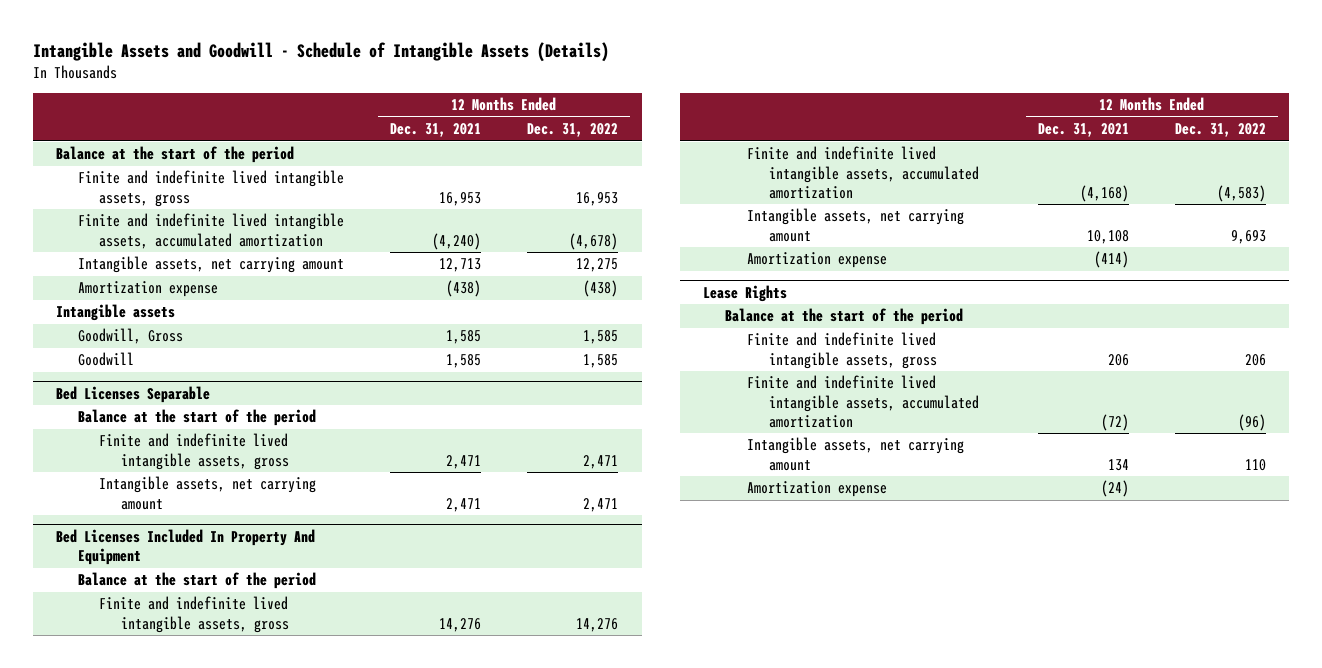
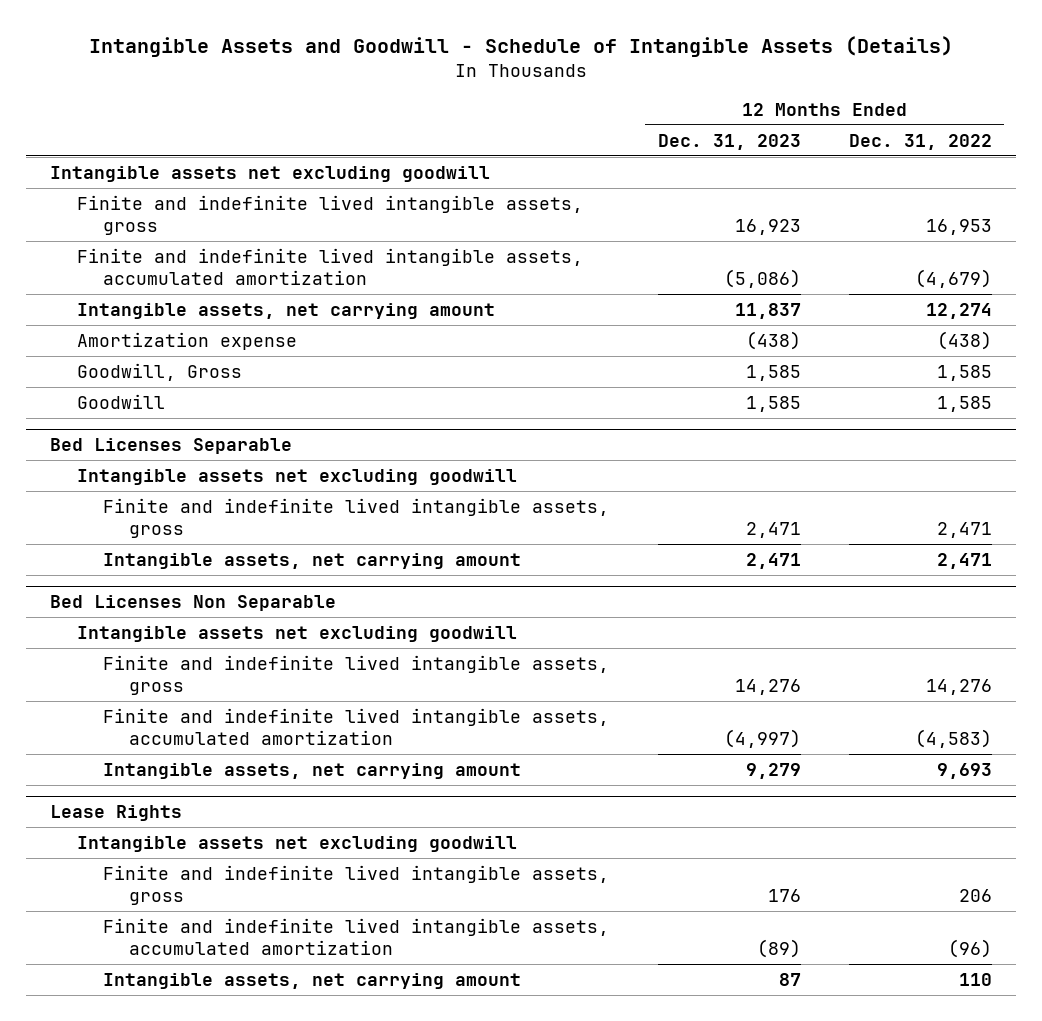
[389,123,481,138] Dec. 31, 2021 -> none
none -> [657,133,801,150] Dec. 31, 2023
[55,146,294,164] Balance at the start of the period -> [50,165,491,182] Intangible assets net excluding goodwill
[569,232,619,250] (4,678) -> [915,268,993,288] (4,679)
[576,258,619,273] 12,275 -> [926,302,993,319] 12,274
[55,304,175,322] Intangible assets -> none
[77,409,316,427] Balance at the start of the period -> [76,468,517,485] Intangible assets net excluding goodwill
[55,528,315,566] Bed Licenses Included In Property And Equipment -> none
none -> [50,594,337,611] Bed Licenses Non Separable
[77,572,316,590] Balance at the start of the period -> [76,625,517,642] Intangible assets net excluding goodwill
[746,252,887,269] Amortization expense -> none
[725,308,964,326] Balance at the start of the period -> [76,835,517,852] Intangible assets net excluding goodwill
[746,481,887,498] Amortization expense -> none

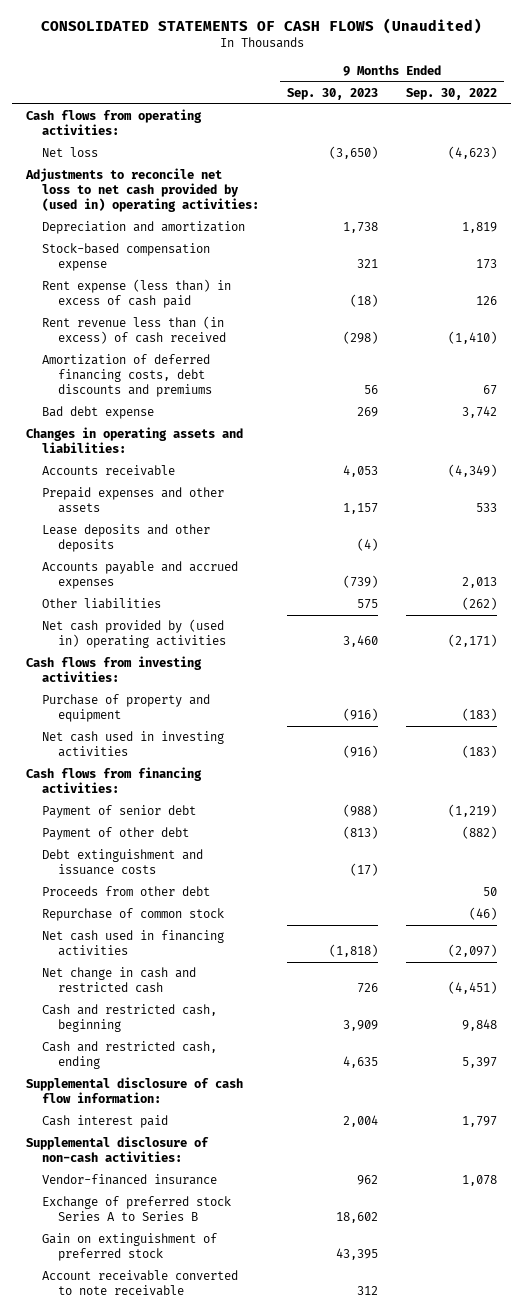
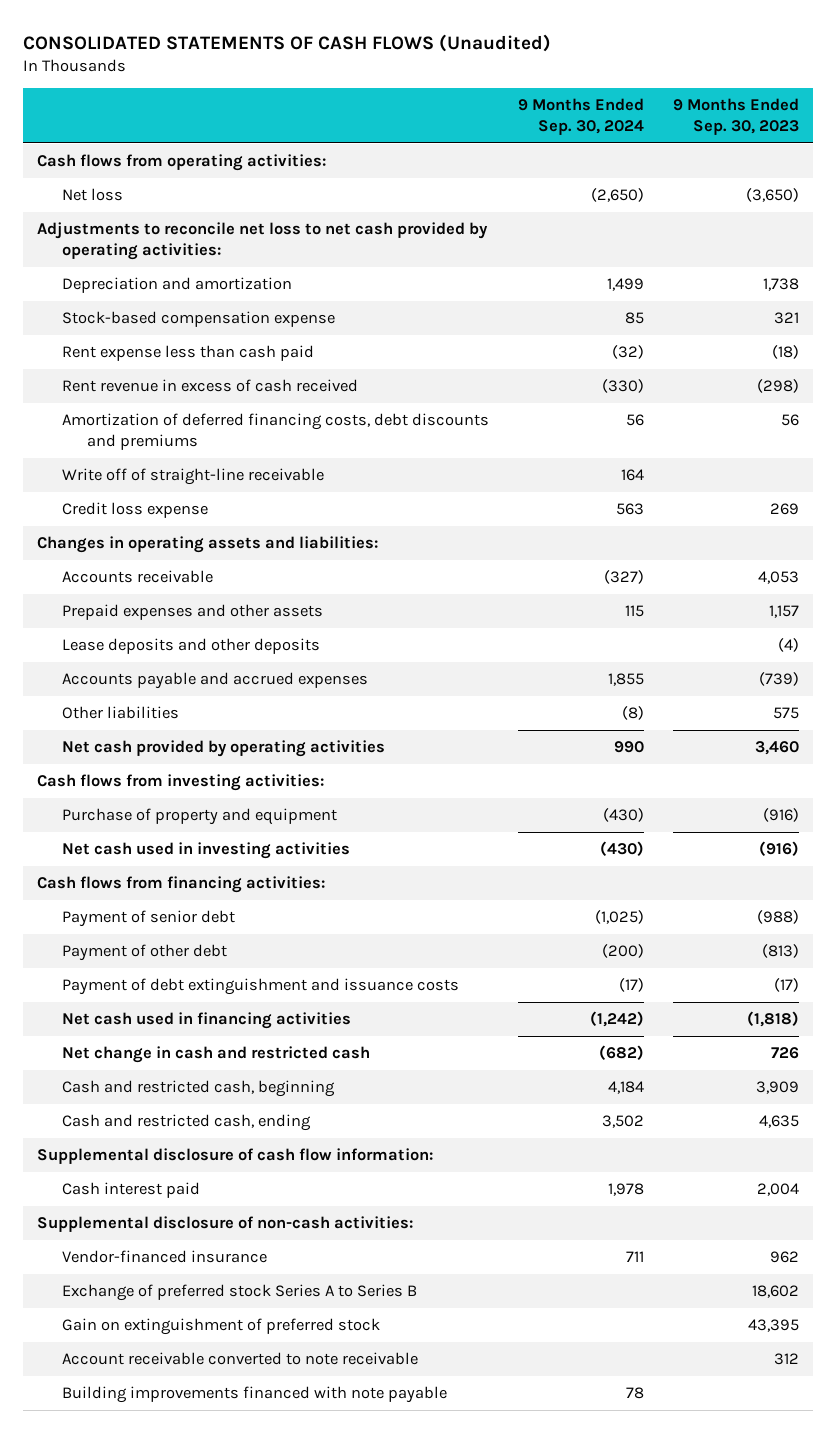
[405,87,497,100] Sep. 30, 2022 -> none
none -> [517,97,644,135] 9 Months Ended Sep. 30, 2024
[25,168,260,212] Adjustments to reconcile net loss to net cash provided by (used in) operating activities: -> [37,222,489,261] Adjustments to reconcile net loss to net cash provided by operating activities:
[42,279,232,309] Rent expense (less than) in excess of cash paid -> [62,345,315,362] Rent expense less than cash paid
[42,316,226,345] Rent revenue less than (in excess) of cash received -> [62,379,359,393] Rent revenue in excess of cash received
none -> [62,468,325,486] Write off of straight-line receivable
[42,406,155,420] Bad debt expense -> [62,502,209,519] Credit loss expense
[42,619,226,649] Net cash provided by (used in) operating activities -> [62,740,386,758] Net cash provided by operating activities
[42,886,211,897] Proceeds from other debt -> none
[42,908,225,922] Repurchase of common stock -> none
[42,849,204,876] Debt extinguishment and issuance costs -> [62,978,460,996] Payment of debt extinguishment and issuance costs
none -> [62,1386,448,1404] Building improvements financed with note payable

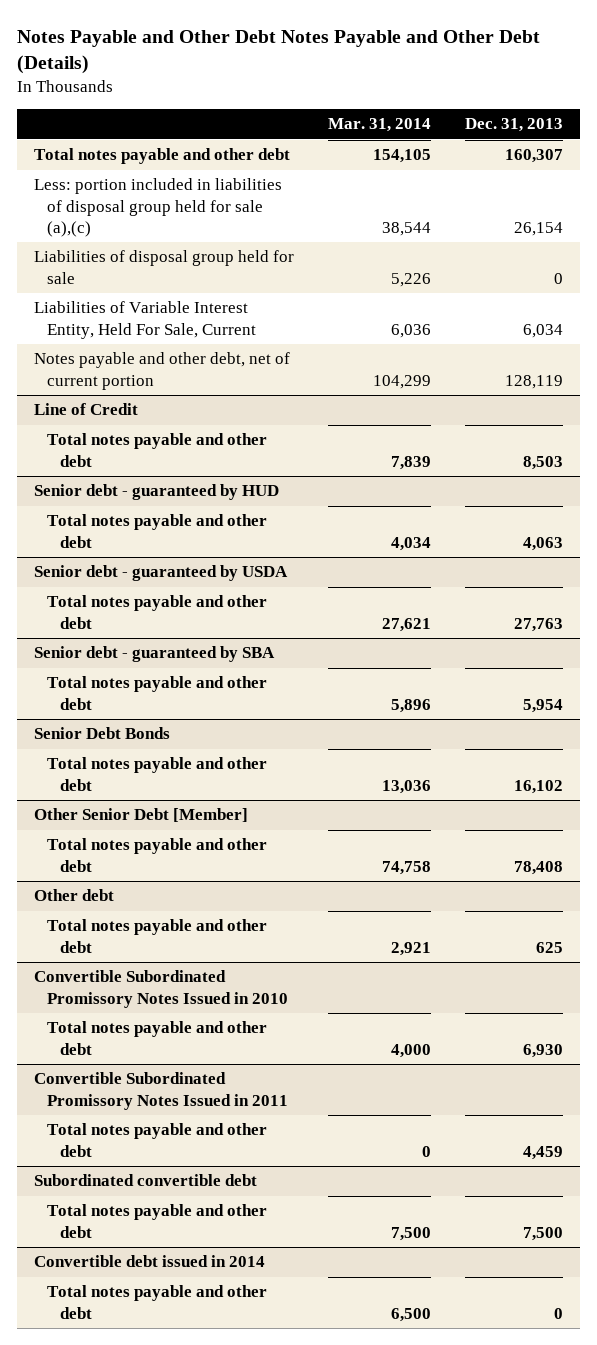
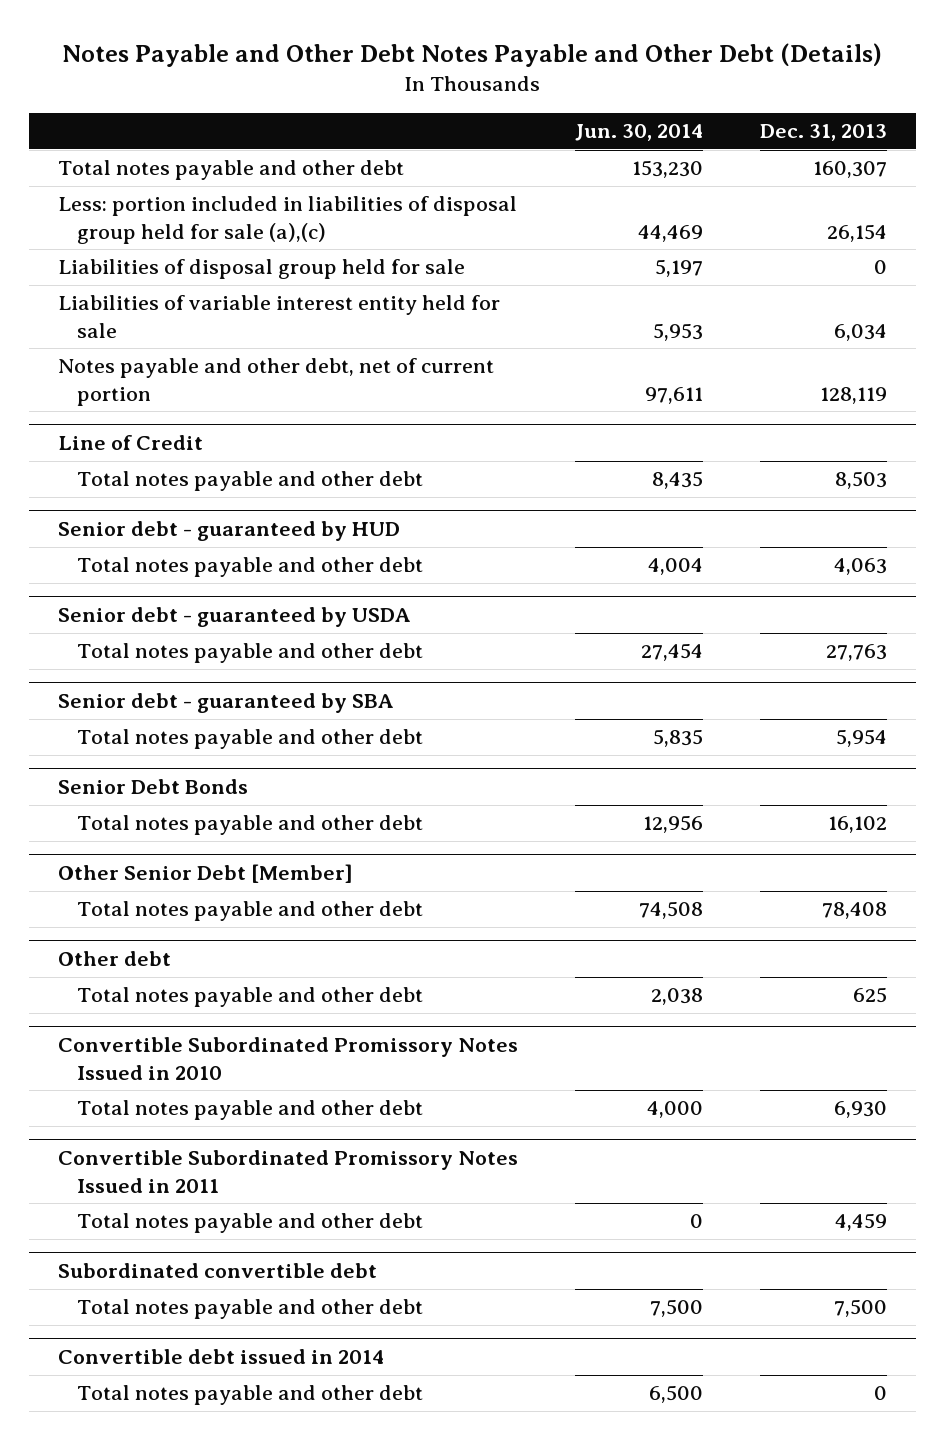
[327,118,431,133] Mar. 31, 2014 -> none
none -> [574,124,703,142] Jun. 30, 2014
[33,301,257,339] Liabilities of Variable Interest Entity, Held For Sale, Current -> [57,295,500,339] Liabilities of variable interest entity held for sale

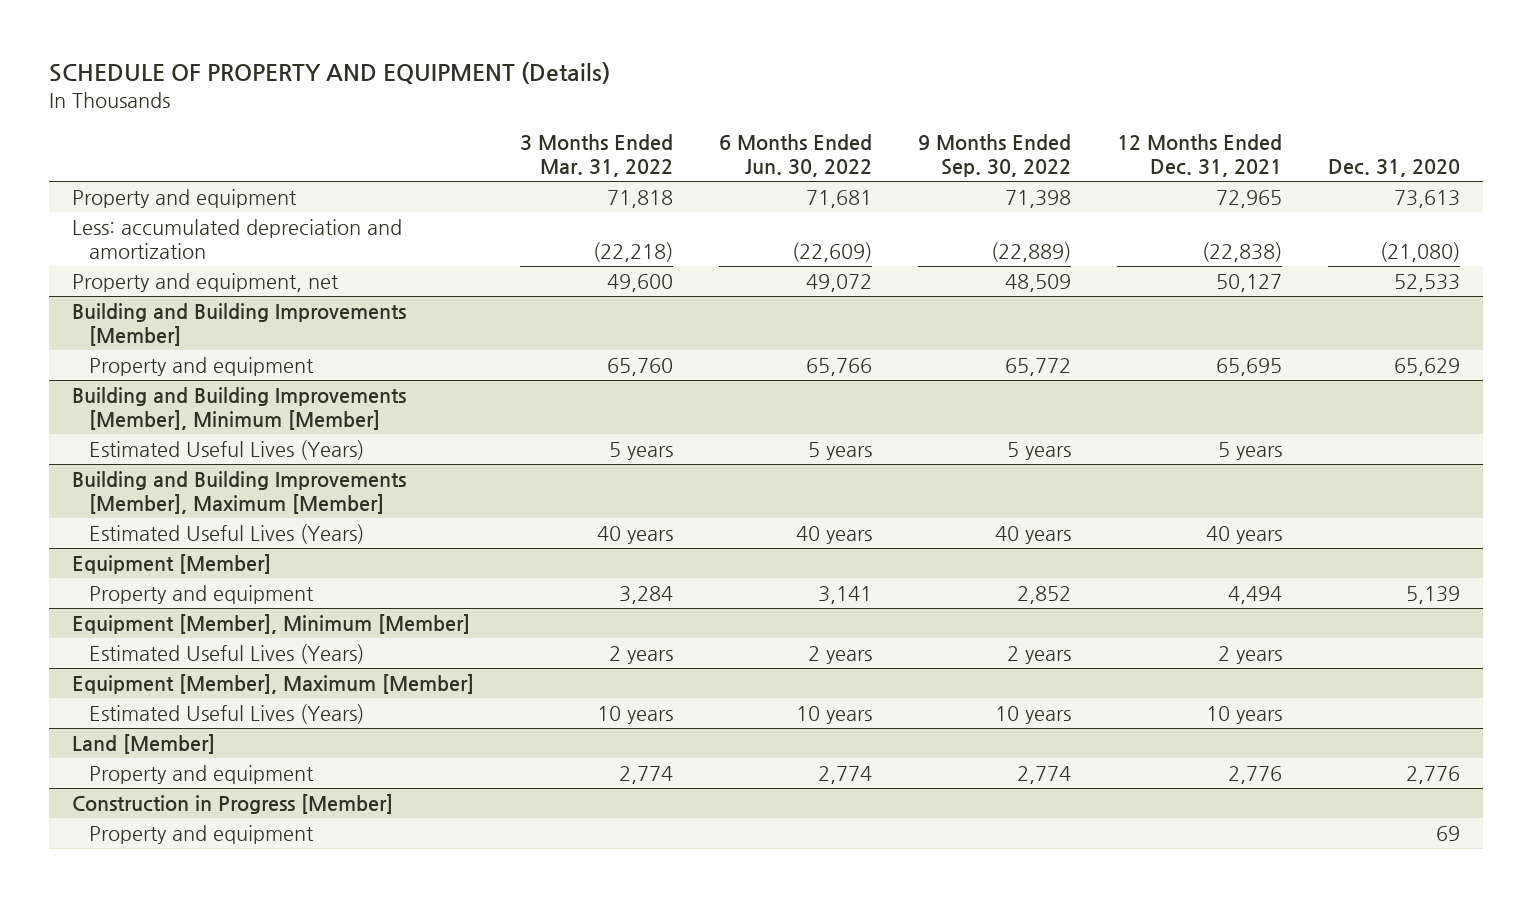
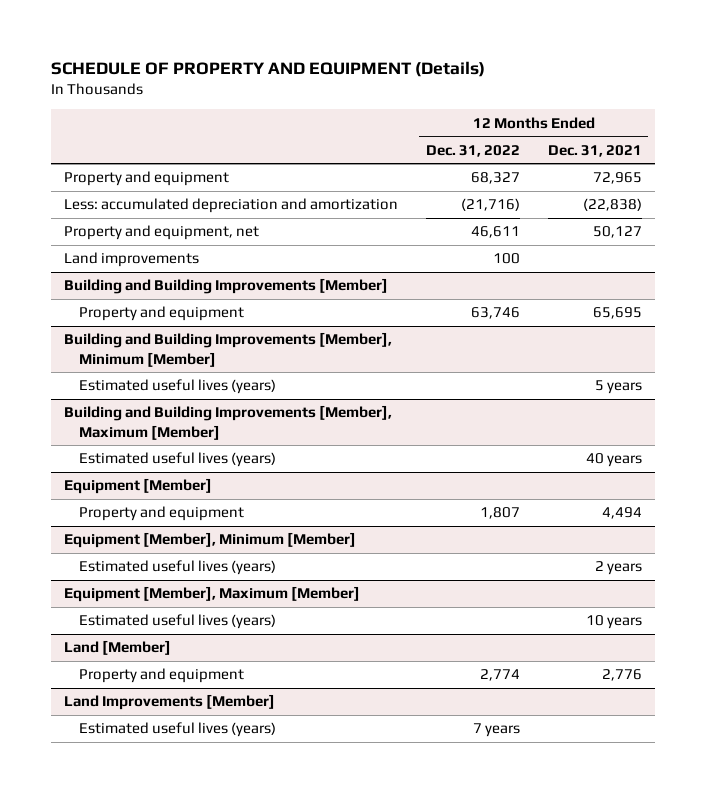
[520,133,674,178] 3 Months Ended Mar. 31, 2022 -> none
[719,133,873,178] 6 Months Ended Jun. 30, 2022 -> none
[917,133,1071,178] 9 Months Ended Sep. 30, 2022 -> none
[1327,159,1460,178] Dec. 31, 2020 -> none
none -> [425,144,520,157] Dec. 31, 2022
none -> [64,252,200,268] Land improvements
[88,440,364,461] Estimated Useful Lives (Years) -> [78,379,276,395] Estimated useful lives (years)
[88,524,364,545] Estimated Useful Lives (Years) -> [78,452,276,468] Estimated useful lives (years)
[88,644,364,665] Estimated Useful Lives (Years) -> [78,560,276,576] Estimated useful lives (years)
[88,704,364,725] Estimated Useful Lives (Years) -> [78,614,276,630] Estimated useful lives (years)
[72,794,394,815] Construction in Progress [Member] -> none
[88,825,314,845] Property and equipment -> none
none -> [64,694,276,711] Land Improvements [Member]
none -> [78,722,276,738] Estimated useful lives (years)

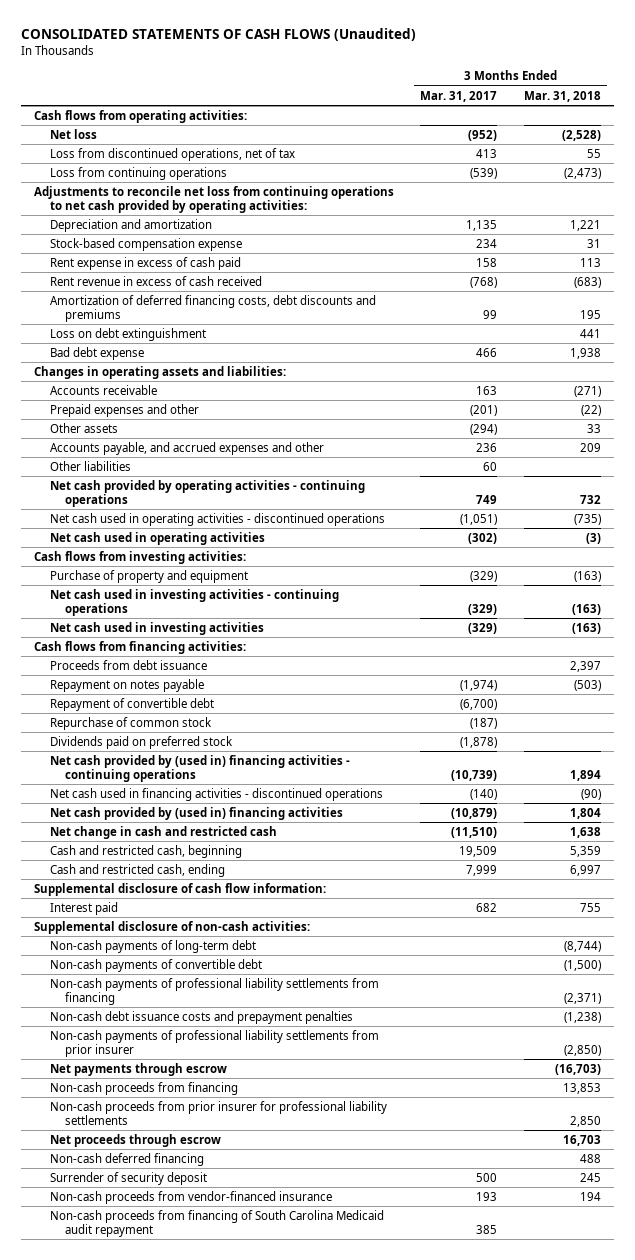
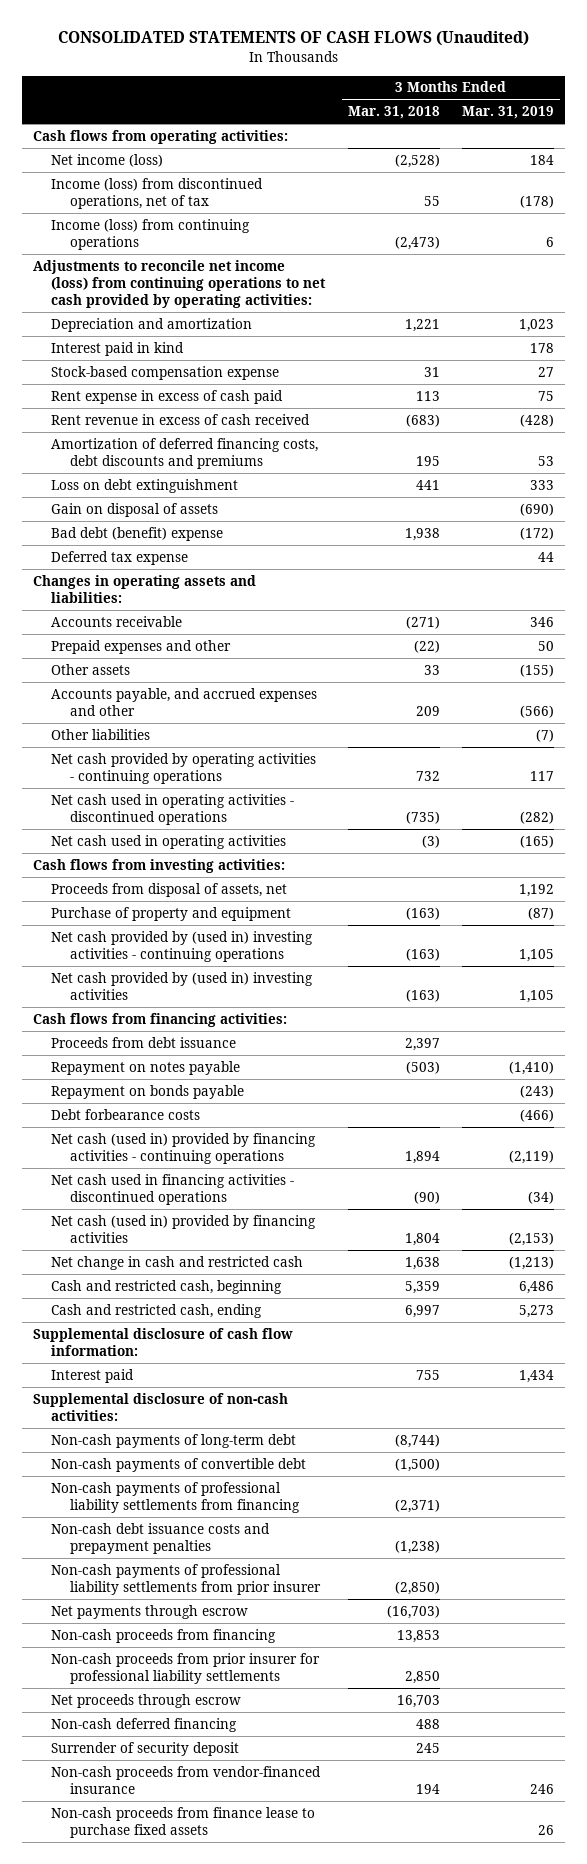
[420,90,498,102] Mar. 31, 2017 -> none
none -> [462,106,555,120] Mar. 31, 2019
[49,128,97,139] Net loss -> [51,153,164,167] Net income (loss)
[49,147,295,161] Loss from discontinued operations, net of tax -> [51,177,264,209] Income (loss) from discontinued operations, net of tax
[49,166,227,180] Loss from continuing operations -> [51,218,251,250] Income (loss) from continuing operations
[34,185,395,213] Adjustments to reconcile net loss from continuing operations to net cash provided by operating activities: -> [33,259,327,309] Adjustments to reconcile net income (loss) from continuing operations to net cash provided by operating activities:
none -> [51,341,185,356] Interest paid in kind
none -> [51,502,219,517] Gain on disposal of assets
[49,346,144,360] Bad debt expense -> [51,526,224,541] Bad debt (benefit) expense
none -> [51,550,189,565] Deferred tax expense
none -> [51,882,288,897] Proceeds from disposal of assets, net
[49,588,339,616] Net cash used in investing activities - continuing operations -> [51,930,314,962] Net cash provided by (used in) investing activities - continuing operations
[49,621,264,635] Net cash used in investing activities -> [51,971,314,1000] Net cash provided by (used in) investing activities
[49,697,214,711] Repayment of convertible debt -> none
[49,716,212,730] Repurchase of common stock -> none
[49,735,233,749] Dividends paid on preferred stock -> none
none -> [51,1084,245,1099] Repayment on bonds payable
none -> [51,1108,201,1120] Debt forbearance costs
[49,754,350,782] Net cash provided by (used in) financing activities - continuing operations -> [51,1132,317,1164] Net cash (used in) provided by financing activities - continuing operations
[49,806,343,820] Net cash provided by (used in) financing activities -> [51,1214,317,1243] Net cash (used in) provided by financing activities
[49,1209,384,1237] Non-cash proceeds from financing of South Carolina Medicaid audit repayment -> none
none -> [51,1806,316,1838] Non-cash proceeds from finance lease to purchase fixed assets

